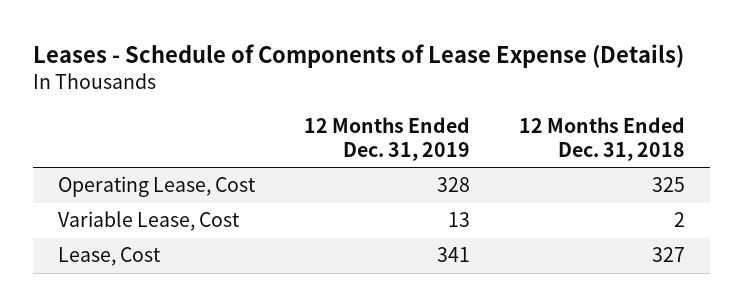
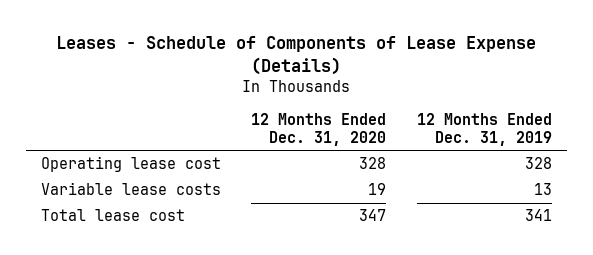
[519,117,686,161] 12 Months Ended Dec. 31, 2018 -> none
none -> [251,113,387,146] 12 Months Ended Dec. 31, 2020
[57,176,256,198] Operating Lease, Cost -> [40,156,221,173] Operating lease cost
[57,211,240,232] Variable Lease, Cost -> [40,182,221,196] Variable lease costs
[57,247,161,267] Lease, Cost -> [40,209,185,222] Total lease cost

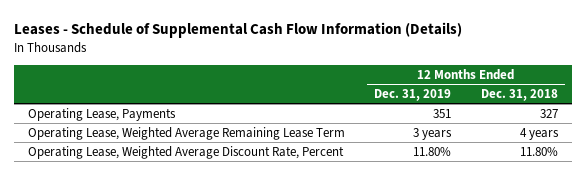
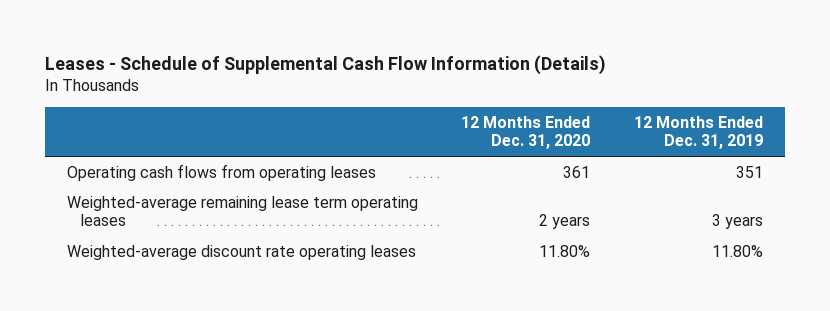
[480,89,558,102] Dec. 31, 2018 -> none
none -> [461,115,591,150] 12 Months Ended Dec. 31, 2020
[28,107,177,121] Operating Lease, Payments -> [67,163,377,181] Operating cash flows from operating leases
[28,126,346,140] Operating Lease, Weighted Average Remaining Lease Term -> [67,195,419,227] Weighted-average remaining lease term operating leases
[28,145,345,159] Operating Lease, Weighted Average Discount Rate, Percent -> [67,244,417,260] Weighted-average discount rate operating leases

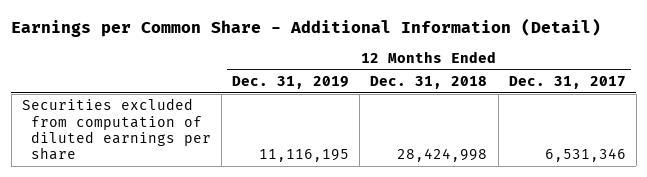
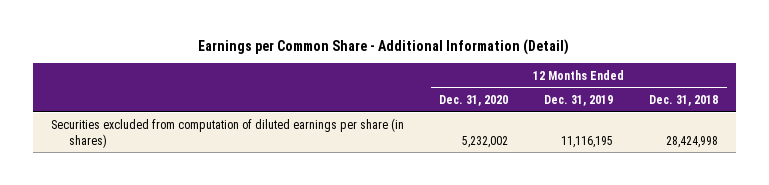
[508,75,626,89] Dec. 31, 2017 -> none
none -> [439,94,509,106] Dec. 31, 2020
[21,98,212,161] Securities excluded from computation of diluted earnings per share -> [50,118,404,148] Securities excluded from computation of diluted earnings per share (in shares)

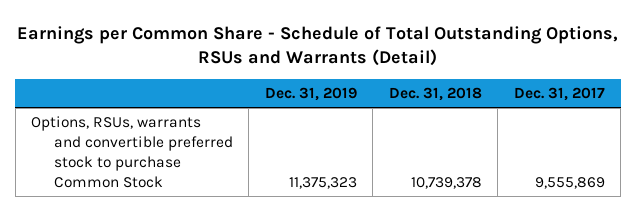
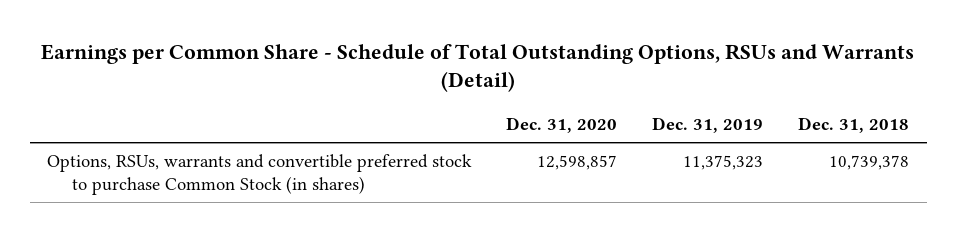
[513,86,605,101] Dec. 31, 2017 -> none
none -> [506,117,618,134] Dec. 31, 2020
[31,115,233,188] Options, RSUs, warrants and convertible preferred stock to purchase Common Stock -> [47,154,473,195] Options, RSUs, warrants and convertible preferred stock to purchase Common Stock (in shares)

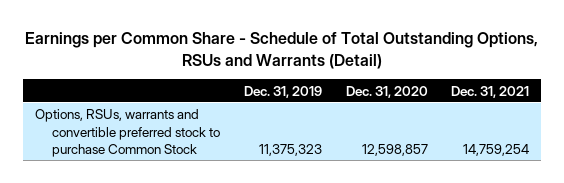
[798,117,910,134] Dec. 31, 2018 -> none
none -> [451,85,530,98] Dec. 31, 2021
[47,154,473,195] Options, RSUs, warrants and convertible preferred stock to purchase Common Stock (in shares) -> [35,109,220,157] Options, RSUs, warrants and convertible preferred stock to purchase Common Stock

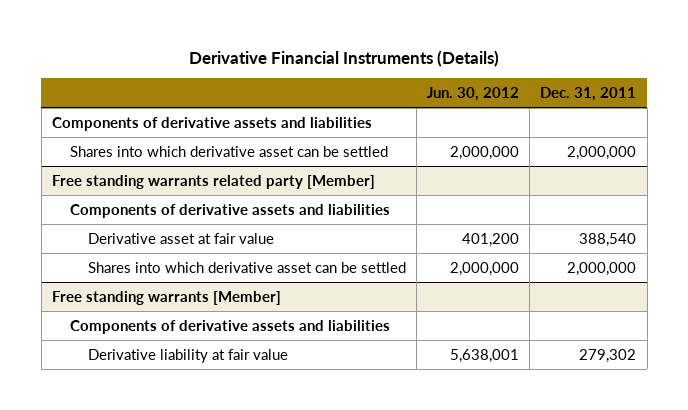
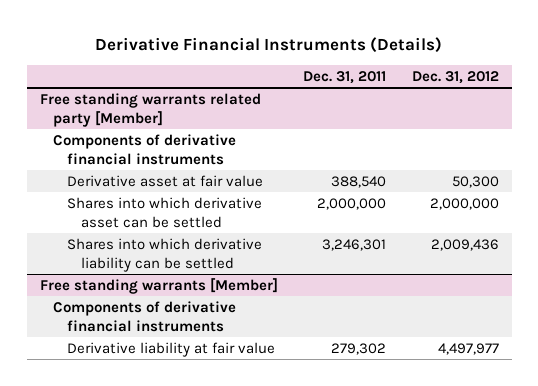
[427,87,520,102] Jun. 30, 2012 -> none
none -> [411,70,499,84] Dec. 31, 2012
[51,116,372,131] Components of derivative assets and liabilities -> none
[69,145,388,157] Shares into which derivative asset can be settled -> none
[69,203,390,218] Components of derivative assets and liabilities -> [53,133,237,165] Components of derivative financial instruments
none -> [67,237,263,272] Shares into which derivative liability can be settled
[69,319,390,334] Components of derivative assets and liabilities -> [53,300,237,332] Components of derivative financial instruments

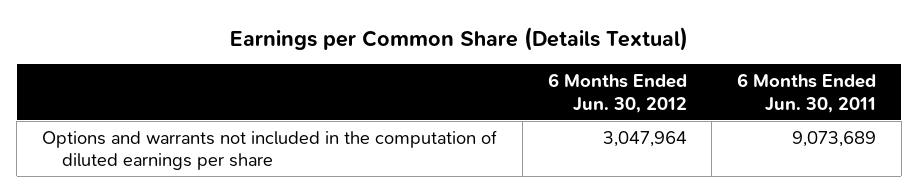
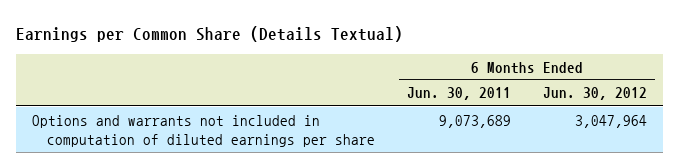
[42,129,498,171] Options and warrants not included in the computation of diluted earnings per share -> [32,114,375,147] Options and warrants not included in computation of diluted earnings per share

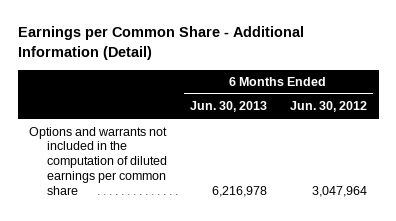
[15,26,403,43] Earnings per Common Share (Details Textual) -> [17,26,304,60] Earnings per Common Share - Additional Information (Detail)
[407,87,512,101] Jun. 30, 2011 -> none
none -> [189,101,267,113] Jun. 30, 2013
[32,114,375,147] Options and warrants not included in computation of diluted earnings per share -> [29,126,168,195] Options and warrants not included in the computation of diluted earnings per common share

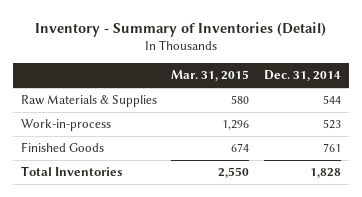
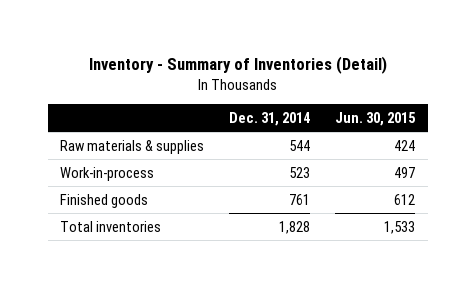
[171,70,250,82] Mar. 31, 2015 -> none
none -> [335,112,417,127] Jun. 30, 2015
[20,95,157,108] Raw Materials & Supplies -> [60,139,205,154] Raw materials & supplies
[20,142,104,153] Finished Goods -> [60,193,149,208] Finished goods
[20,166,122,177] Total Inventories -> [60,220,162,232] Total inventories

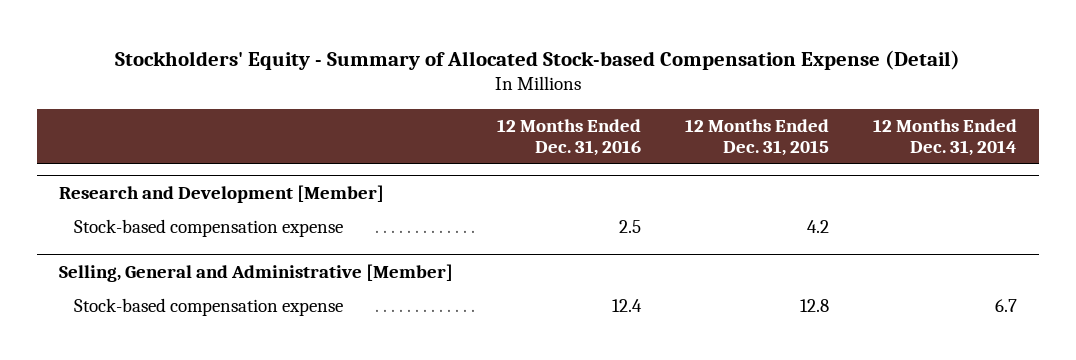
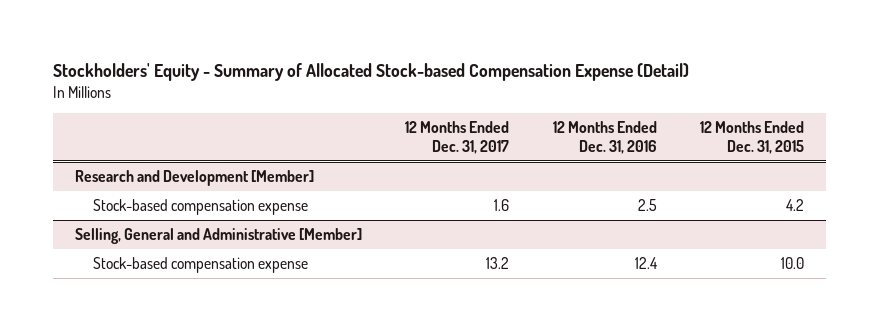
[872,118,1017,157] 12 Months Ended Dec. 31, 2014 -> none
none -> [405,121,510,154] 12 Months Ended Dec. 31, 2017
[799,299,829,313] 12.8 -> [780,257,804,270] 10.0

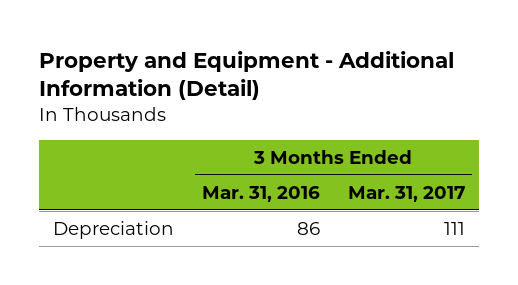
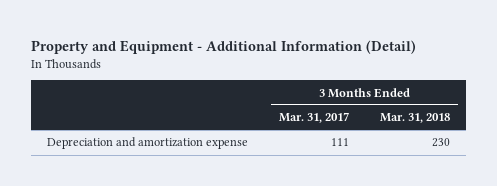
[201,185,320,202] Mar. 31, 2016 -> none
none -> [380,113,451,124] Mar. 31, 2018
[52,220,174,239] Depreciation -> [46,137,248,150] Depreciation and amortization expense

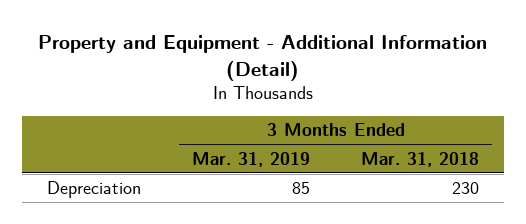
[278,112,349,124] Mar. 31, 2017 -> none
none -> [192,151,311,167] Mar. 31, 2019
[46,137,248,150] Depreciation and amortization expense -> [47,181,142,199] Depreciation

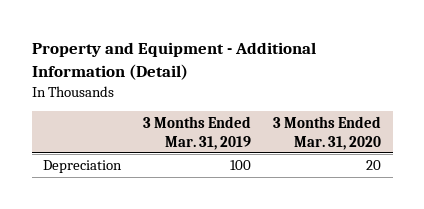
[360,151,479,167] Mar. 31, 2018 -> none
none -> [273,115,382,150] 3 Months Ended Mar. 31, 2020
[292,182,311,195] 85 -> [230,160,252,171] 100

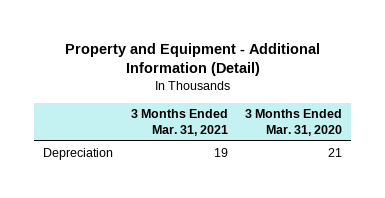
[143,115,252,150] 3 Months Ended Mar. 31, 2019 -> none
none -> [130,109,228,137] 3 Months Ended Mar. 31, 2021
[366,160,382,171] 20 -> [328,148,343,158] 21

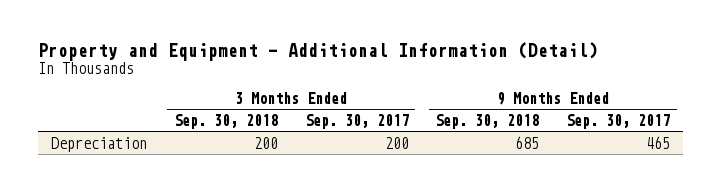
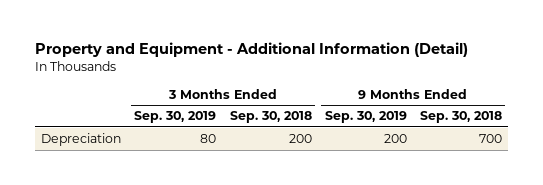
[304,113,409,129] Sep. 30, 2017 -> none
[566,113,671,129] Sep. 30, 2017 -> none
none -> [134,111,217,124] Sep. 30, 2019
none -> [324,111,407,124] Sep. 30, 2019
[515,135,540,149] 685 -> [478,134,502,144] 700

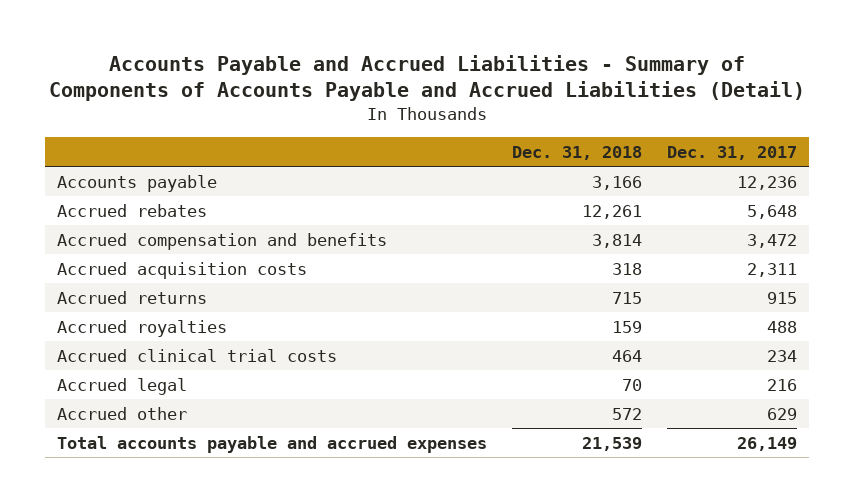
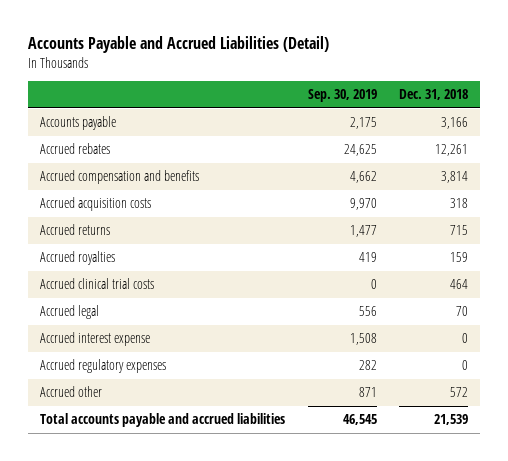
[49,55,806,102] Accounts Payable and Accrued Liabilities - Summary of Components of Accounts Payable and Accrued Liabilities (Detail) -> [28,36,330,54] Accounts Payable and Accrued Liabilities (Detail)
[667,145,798,160] Dec. 31, 2017 -> none
none -> [307,89,377,103] Sep. 30, 2019
none -> [39,332,150,347] Accrued interest expense
none -> [39,359,166,374] Accrued regulatory expenses
[57,435,488,453] Total accounts payable and accrued expenses -> [39,413,285,428] Total accounts payable and accrued liabilities

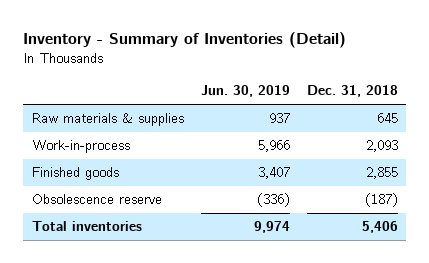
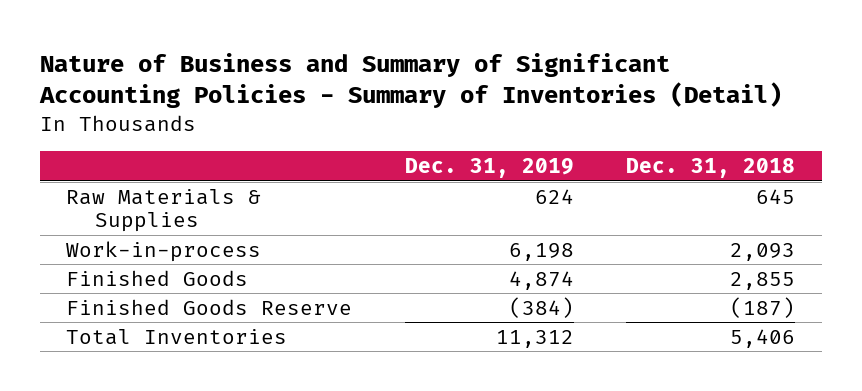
[22,32,346,49] Inventory - Summary of Inventories (Detail) -> [39,52,783,109] Nature of Business and Summary of Significant Accounting Policies - Summary of Inventories (Detail)
[200,85,290,98] Jun. 30, 2019 -> none
none -> [404,158,574,179] Dec. 31, 2019
[31,113,184,127] Raw materials & supplies -> [66,188,262,233] Raw Materials & Supplies
[31,167,119,181] Finished goods -> [66,269,249,286] Finished Goods
[31,194,162,205] Obsolescence reserve -> [66,298,353,315] Finished Goods Reserve
[31,221,142,232] Total inventories -> [66,328,288,345] Total Inventories

